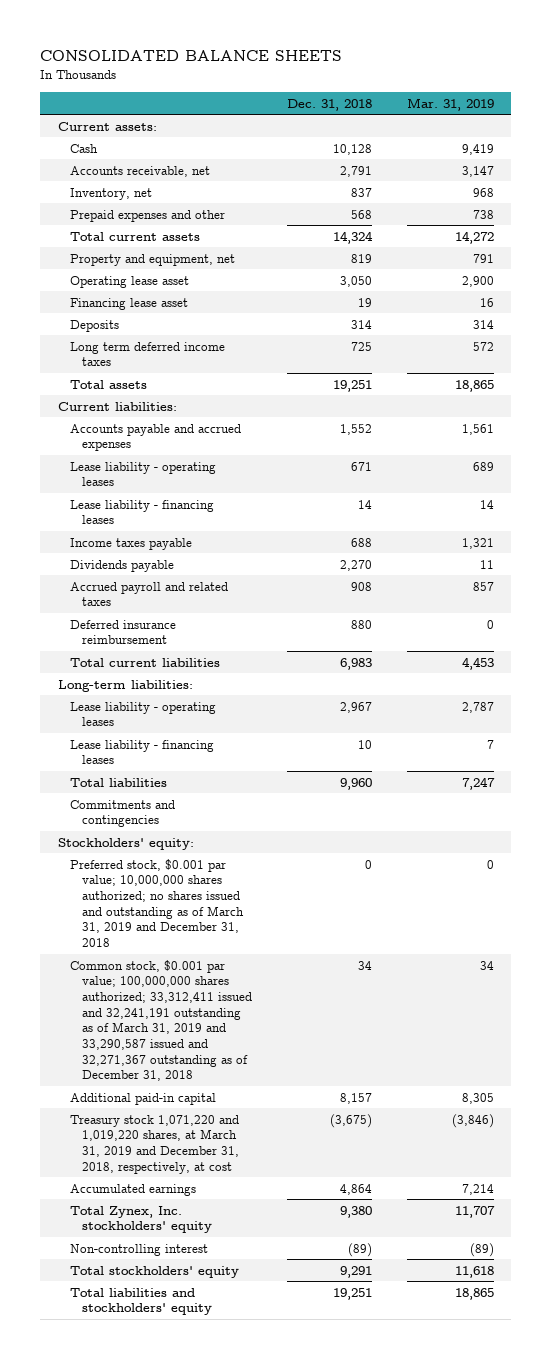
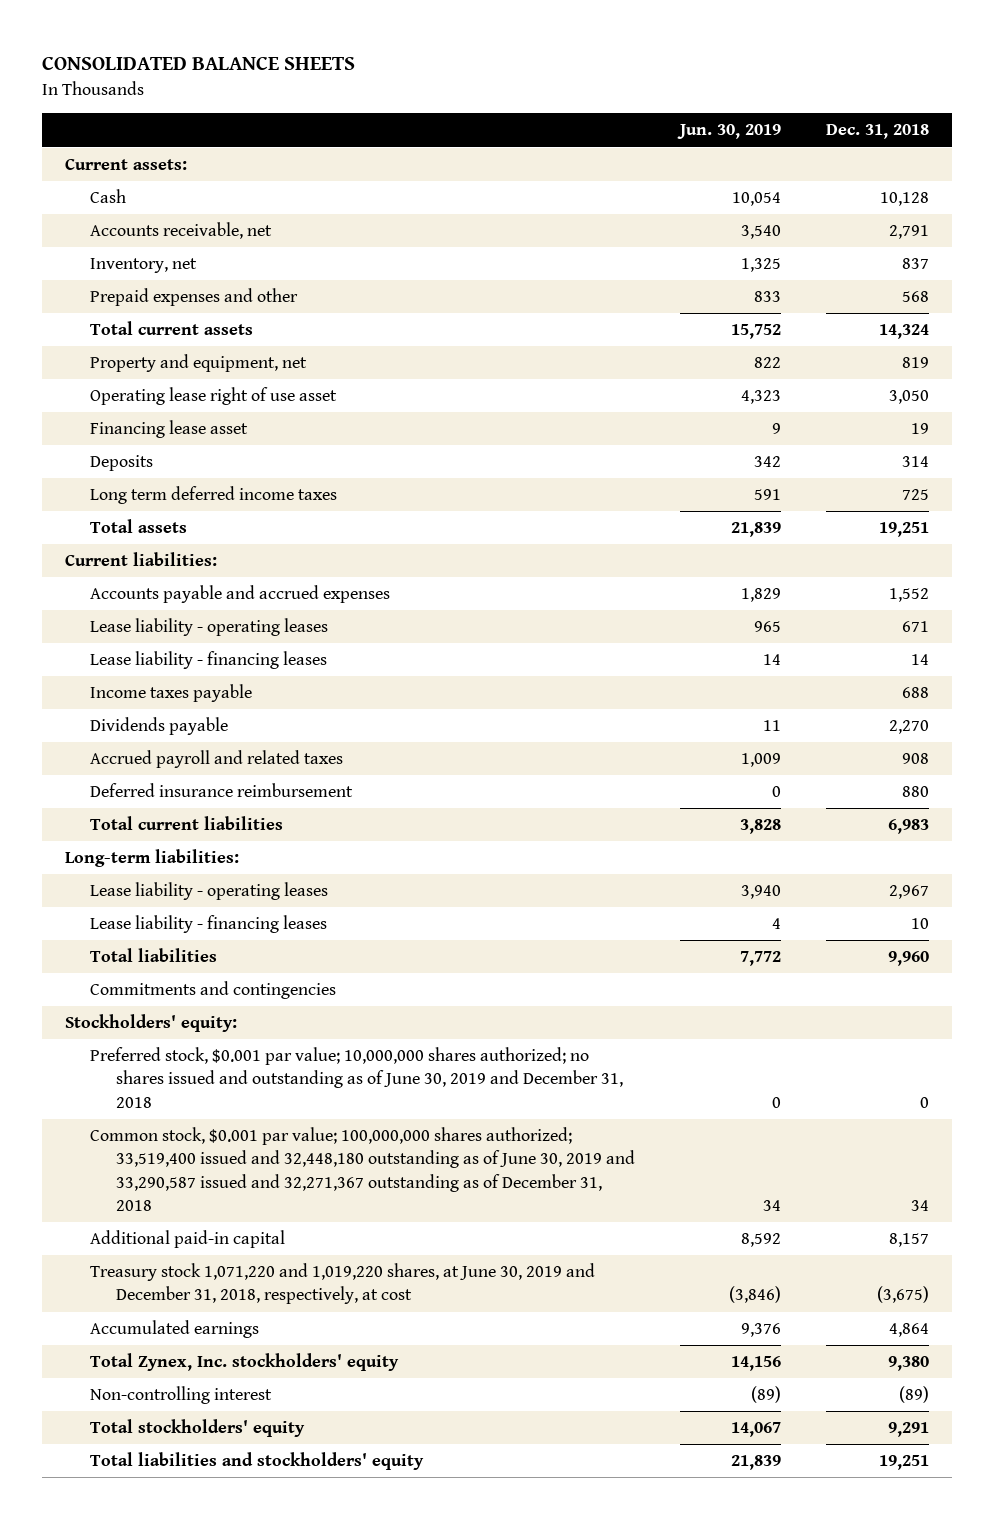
[406,97,494,111] Mar. 31, 2019 -> none
none -> [677,124,782,140] Jun. 30, 2019
[69,275,189,288] Operating lease asset -> [90,387,338,406] Operating lease right of use asset
[69,858,244,947] Preferred stock, $0.001 par value; 10,000,000 shares authorized; no shares issued and outstanding as of March 31, 2019 and December 31, 2018 -> [90,1047,624,1108] Preferred stock, $0.001 par value; 10,000,000 shares authorized; no shares issued and outstanding as of June 30, 2019 and December 31, 2018
[69,959,252,1082] Common stock, $0.001 par value; 100,000,000 shares authorized; 33,312,411 issued and 32,241,191 outstanding as of March 31, 2019 and 33,290,587 issued and 32,271,367 outstanding as of December 31, 2018 -> [90,1127,636,1211] Common stock, $0.001 par value; 100,000,000 shares authorized; 33,519,400 issued and 32,448,180 outstanding as of June 30, 2019 and 33,290,587 issued and 32,271,367 outstanding as of December 31, 2018
[69,1114,239,1174] Treasury stock 1,071,220 and 1,019,220 shares, at March 31, 2019 and December 31, 2018, respectively, at cost -> [90,1263,596,1305] Treasury stock 1,071,220 and 1,019,220 shares, at June 30, 2019 and December 31, 2018, respectively, at cost

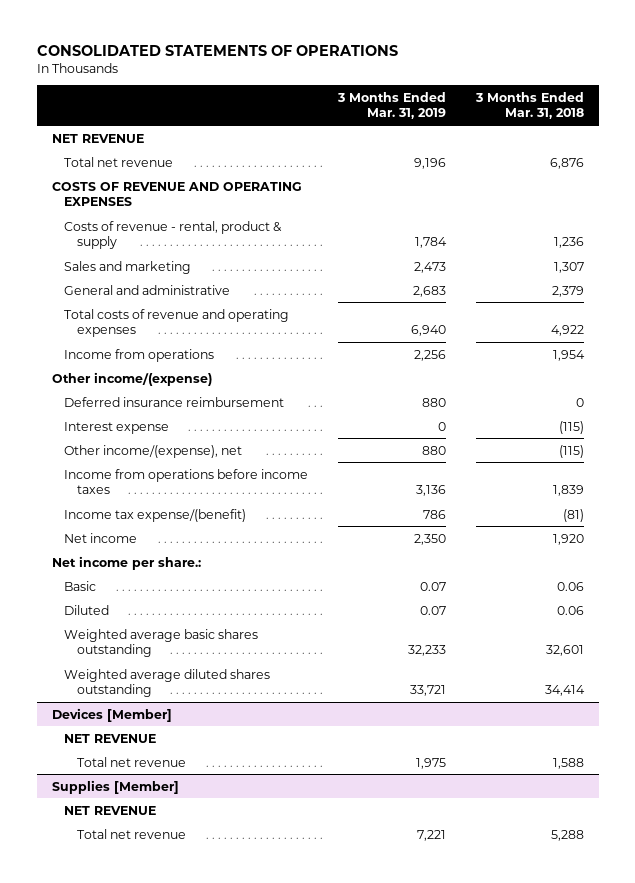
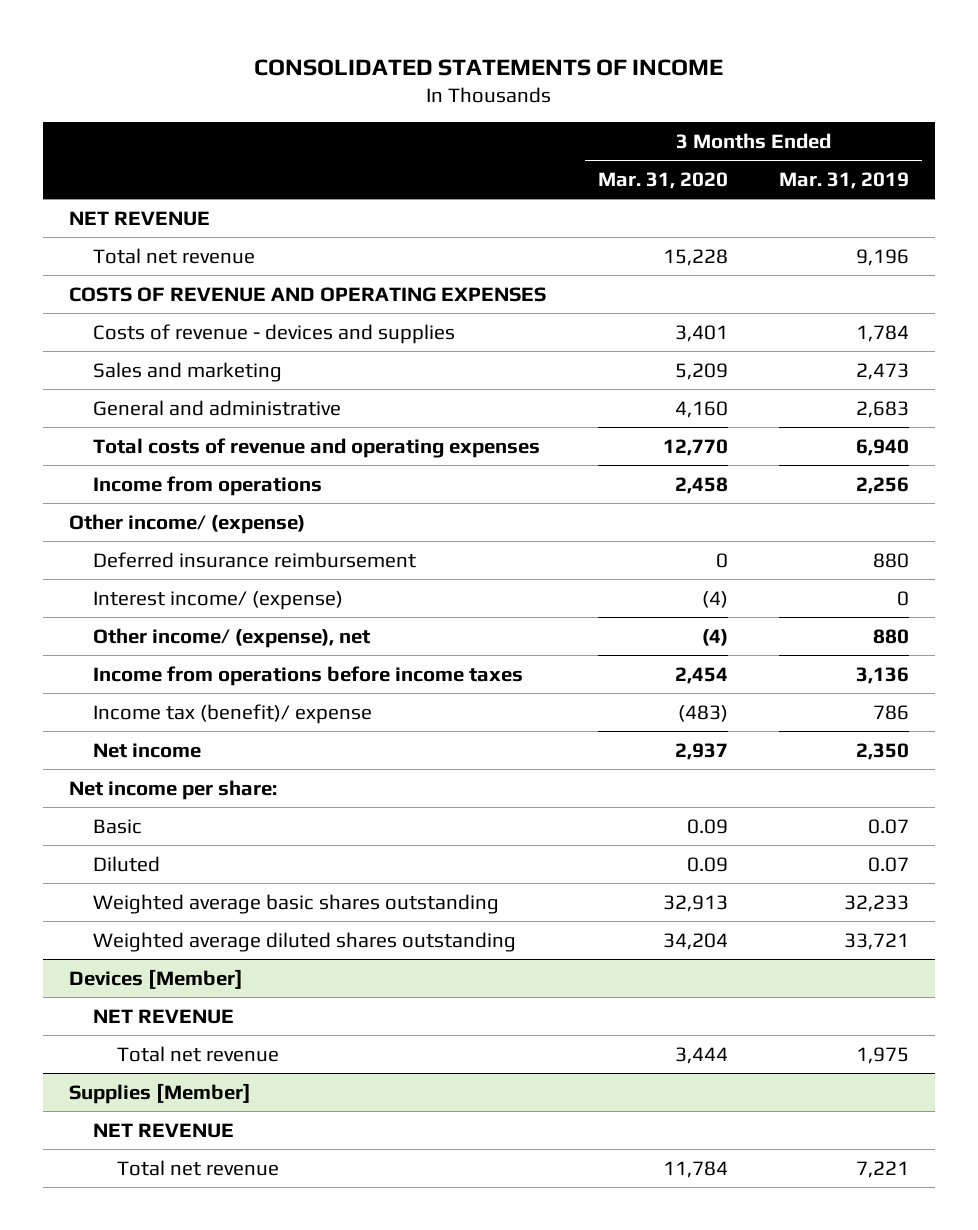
[36,44,398,56] CONSOLIDATED STATEMENTS OF OPERATIONS -> [254,58,724,76] CONSOLIDATED STATEMENTS OF INCOME
[474,91,584,120] 3 Months Ended Mar. 31, 2018 -> none
none -> [597,172,728,190] Mar. 31, 2020
[64,220,283,249] Costs of revenue - rental, product & supply -> [92,323,455,344] Costs of revenue - devices and supplies
[51,371,212,386] Other income/(expense) -> [68,513,305,534] Other income/ (expense)
[64,421,170,434] Interest expense -> [92,590,343,610] Interest income/ (expense)
[64,444,243,458] Other income/(expense), net -> [92,627,370,648] Other income/ (expense), net
[64,508,247,522] Income tax expense/(benefit) -> [92,703,372,724] Income tax (benefit)/ expense
[51,555,201,570] Net income per share.: -> [68,779,277,800] Net income per share:

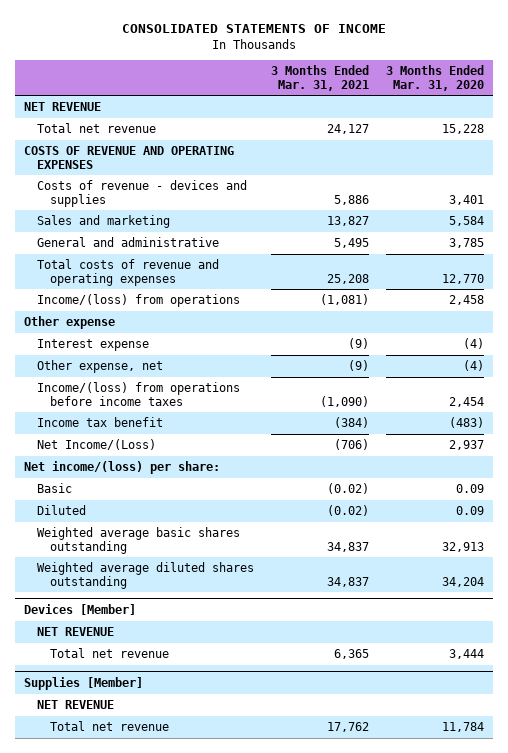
[779,172,910,190] Mar. 31, 2019 -> none
none -> [270,65,369,91] 3 Months Ended Mar. 31, 2021
[674,362,728,380] 5,209 -> [448,216,484,227] 5,584
[674,400,728,418] 4,160 -> [448,238,484,249] 3,785
[92,551,416,568] Deferred insurance reimbursement -> none
[92,475,322,496] Income from operations -> [36,294,240,308] Income/(loss) from operations
[68,513,305,534] Other income/ (expense) -> [23,316,115,330] Other expense
[92,590,343,610] Interest income/ (expense) -> [36,339,149,352] Interest expense
[92,627,370,648] Other income/ (expense), net -> [36,360,163,374] Other expense, net
[92,665,523,686] Income from operations before income taxes -> [36,382,240,406] Income/(loss) from operations before income taxes
[92,703,372,724] Income tax (benefit)/ expense -> [36,417,163,428] Income tax benefit
[92,742,201,758] Net income -> [36,439,156,451] Net Income/(Loss)
[68,779,277,800] Net income per share: -> [23,461,220,475] Net income/(loss) per share:

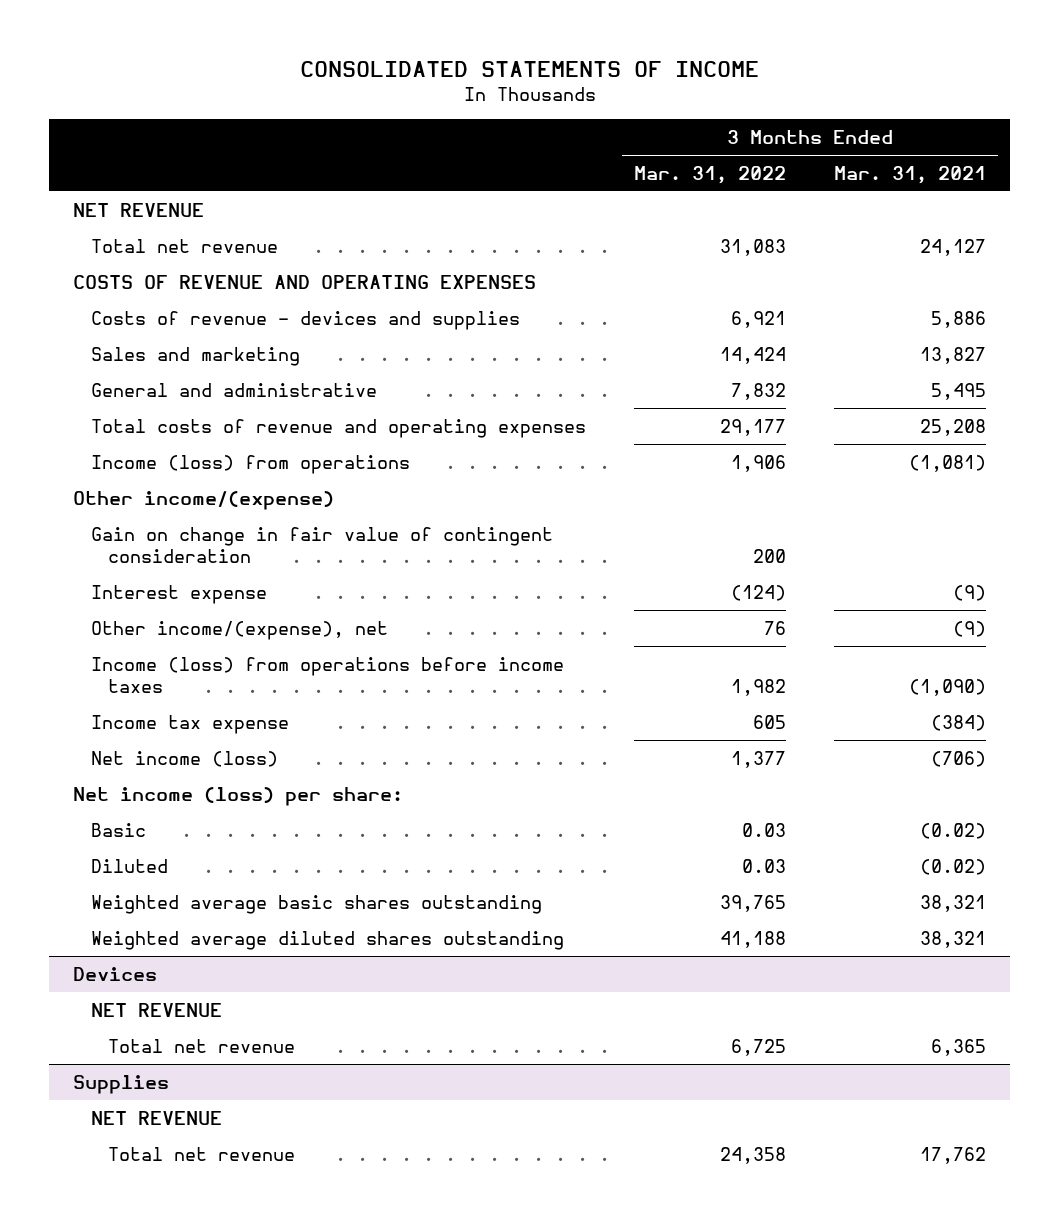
[385,65,484,91] 3 Months Ended Mar. 31, 2020 -> none
none -> [633,165,786,184] Mar. 31, 2022
[36,294,240,308] Income/(loss) from operations -> [90,454,410,474] Income (loss) from operations
[23,316,115,330] Other expense -> [72,490,334,510] Other income/(expense)
none -> [90,526,553,563] Gain on change in fair value of contingent consideration
[36,360,163,374] Other expense, net -> [90,620,388,640] Other income/(expense), net
[36,382,240,406] Income/(loss) from operations before income taxes -> [90,656,564,693] Income (loss) from operations before income taxes
[36,417,163,428] Income tax benefit -> [90,714,289,734] Income tax expense
[36,439,156,451] Net Income/(Loss) -> [90,750,278,767] Net income (loss)
[23,461,220,475] Net income/(loss) per share: -> [72,786,403,806] Net income (loss) per share:
[326,541,369,552] 34,837 -> [920,894,987,912] 38,321
[326,576,369,587] 34,837 -> [920,930,987,948] 38,321
[23,603,136,615] Devices [Member] -> [72,966,157,981] Devices
[23,676,143,690] Supplies [Member] -> [72,1074,169,1094] Supplies

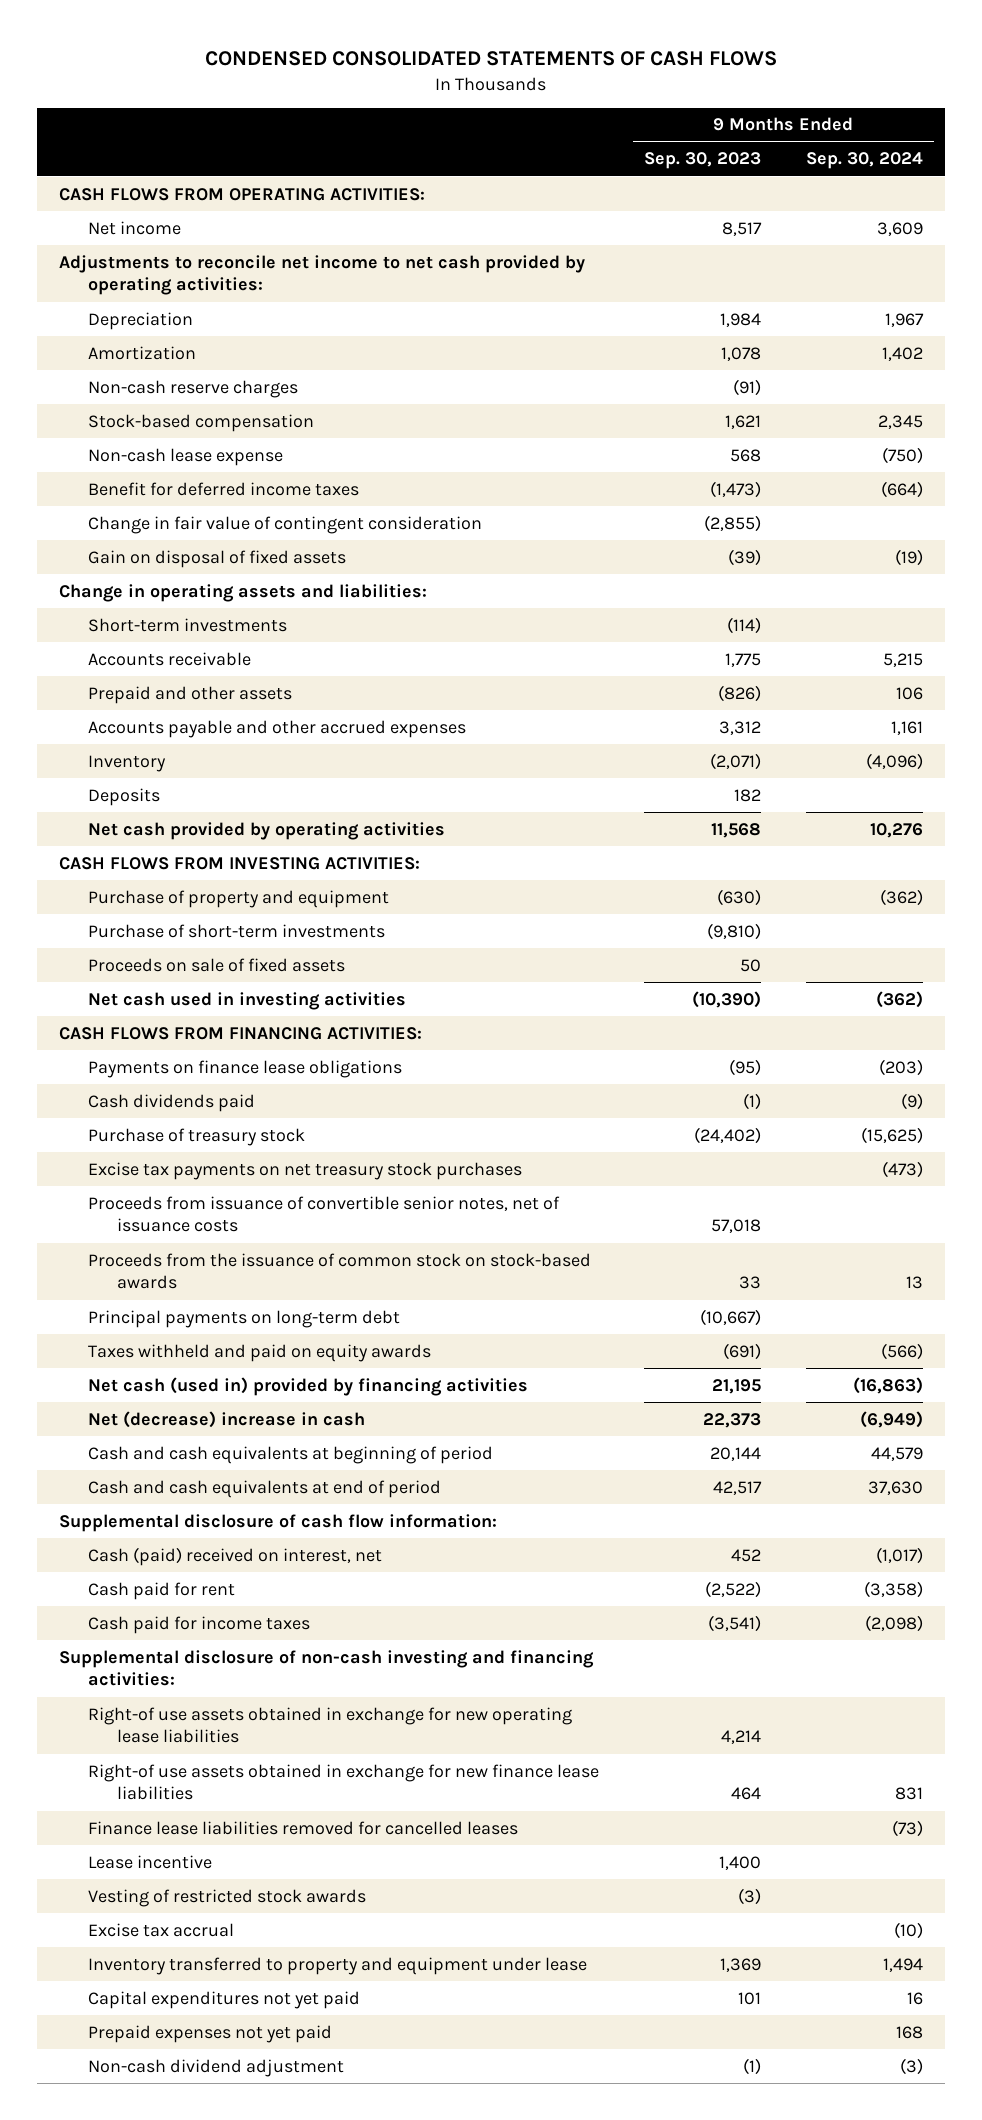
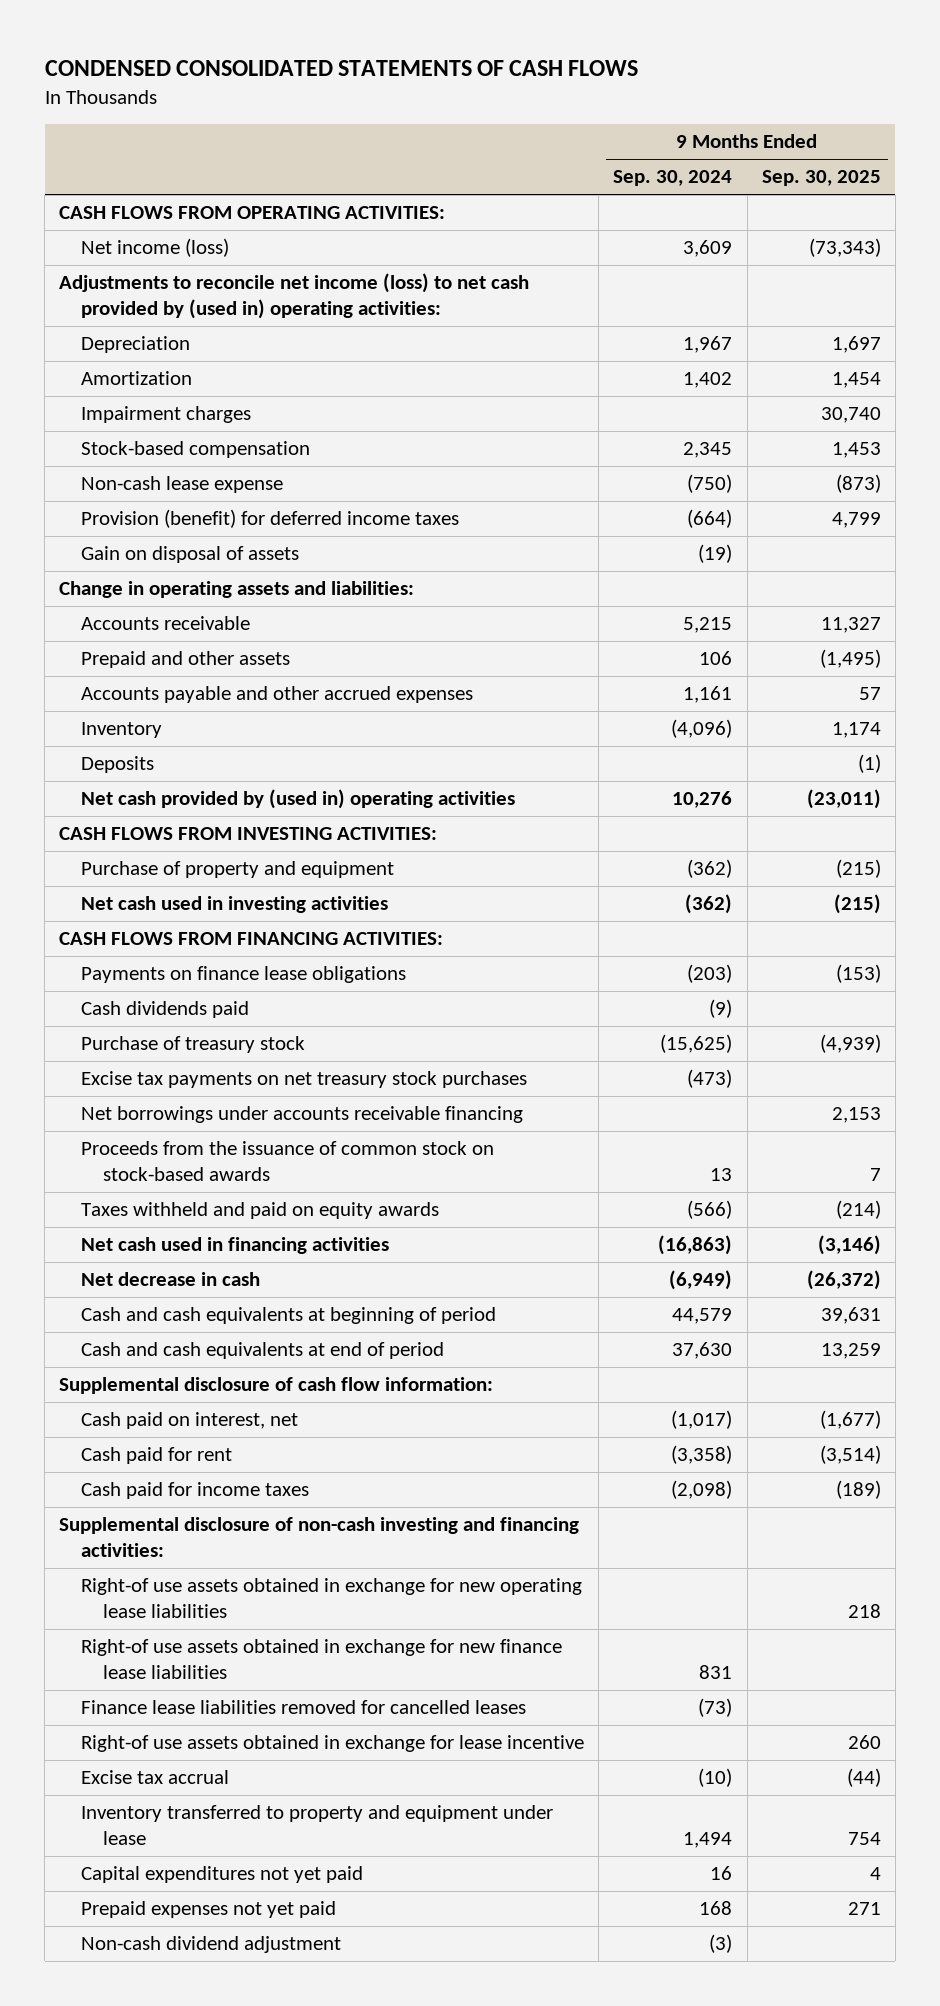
[643,152,761,170] Sep. 30, 2023 -> none
none -> [761,170,881,187] Sep. 30, 2025
[87,220,181,235] Net income -> [81,238,230,258] Net income (loss)
[58,254,585,296] Adjustments to reconcile net income to net cash provided by operating activities: -> [59,273,530,319] Adjustments to reconcile net income (loss) to net cash provided by (used in) operating activities:
[87,379,298,398] Non-cash reserve charges -> none
none -> [81,406,252,424] Impairment charges
[87,515,482,534] Change in fair value of contingent consideration -> none
[87,481,359,496] Benefit for deferred income taxes -> [81,509,460,529] Provision (benefit) for deferred income taxes
[87,549,346,568] Gain on disposal of fixed assets -> [81,546,300,564] Gain on disposal of assets
[87,617,287,632] Short-term investments -> none
[87,821,445,840] Net cash provided by operating activities -> [81,789,516,810] Net cash provided by (used in) operating activities
[87,923,385,938] Purchase of short-term investments -> none
[87,957,345,972] Proceeds on sale of fixed assets -> none
[87,1195,560,1233] Proceeds from issuance of convertible senior notes, net of issuance costs -> none
none -> [81,1106,524,1124] Net borrowings under accounts receivable financing
[87,1309,400,1328] Principal payments on long-term debt -> none
[87,1376,528,1396] Net cash (used in) provided by financing activities -> [81,1237,390,1255] Net cash used in financing activities
[87,1410,365,1428] Net (decrease) increase in cash -> [81,1272,261,1287] Net decrease in cash
[87,1546,382,1566] Cash (paid) received on interest, net -> [81,1412,299,1430] Cash paid on interest, net
[87,1854,212,1869] Lease incentive -> none
[87,1888,366,1907] Vesting of restricted stock awards -> none
none -> [81,1735,585,1753] Right-of use assets obtained in exchange for lease incentive

